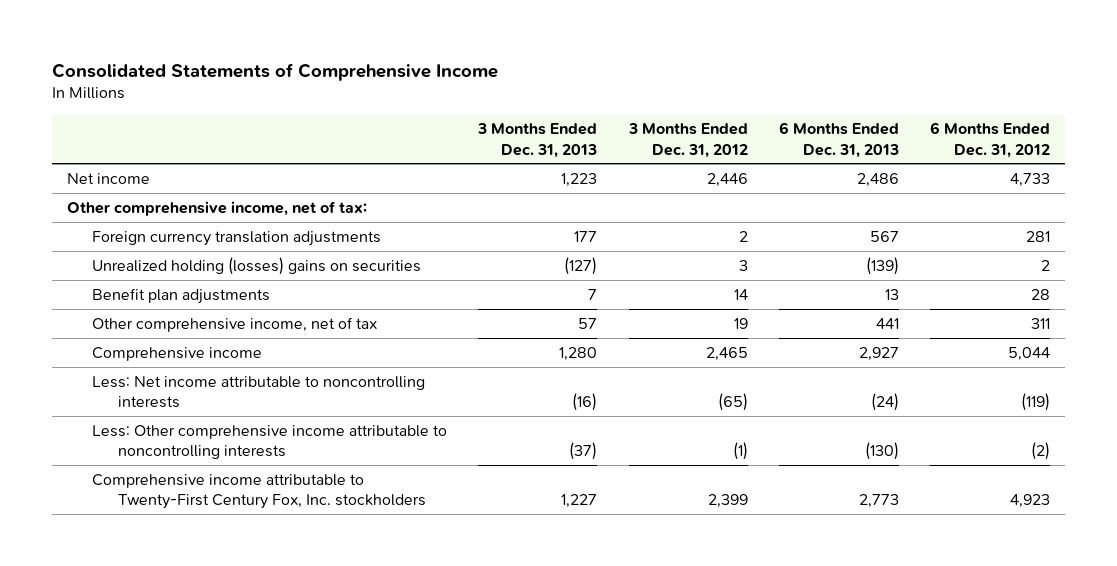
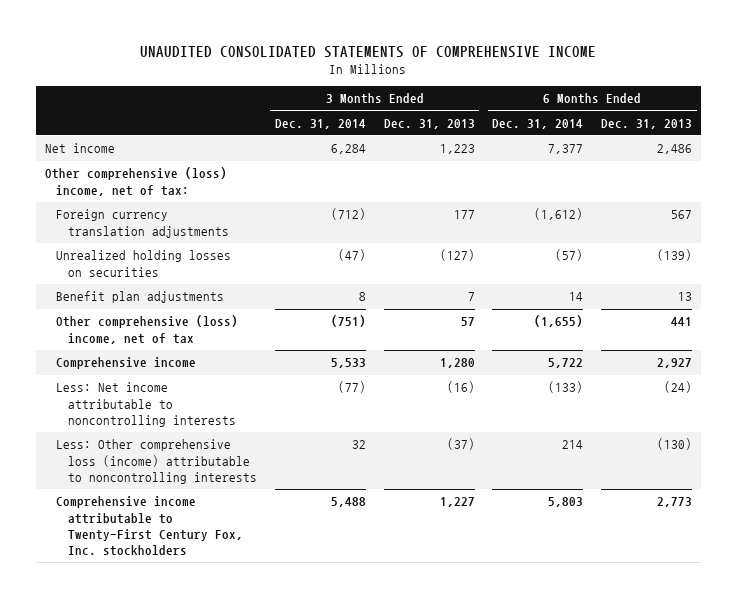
[51,62,498,81] Consolidated Statements of Comprehensive Income -> [140,45,597,58] UNAUDITED CONSOLIDATED STATEMENTS OF COMPREHENSIVE INCOME
[627,123,748,158] 3 Months Ended Dec. 31, 2012 -> none
[929,122,1050,158] 6 Months Ended Dec. 31, 2012 -> none
none -> [274,118,366,129] Dec. 31, 2014
none -> [492,118,584,129] Dec. 31, 2014
[67,200,368,216] Other comprehensive income, net of tax: -> [44,167,227,196] Other comprehensive (loss) income, net of tax:
[92,256,422,275] Unrealized holding (losses) gains on securities -> [56,250,232,277] Unrealized holding losses on securities
[92,316,378,332] Other comprehensive income, net of tax -> [56,315,239,344] Other comprehensive (loss) income, net of tax
[92,424,448,459] Less: Other comprehensive income attributable to noncontrolling interests -> [56,439,258,484] Less: Other comprehensive loss (income) attributable to noncontrolling interests

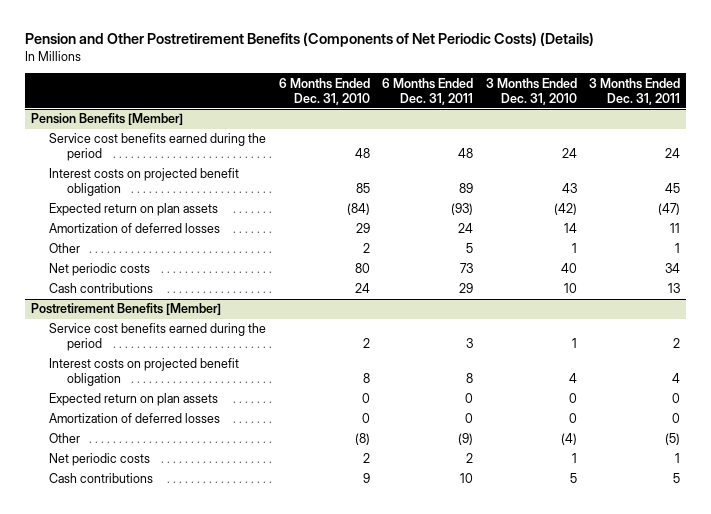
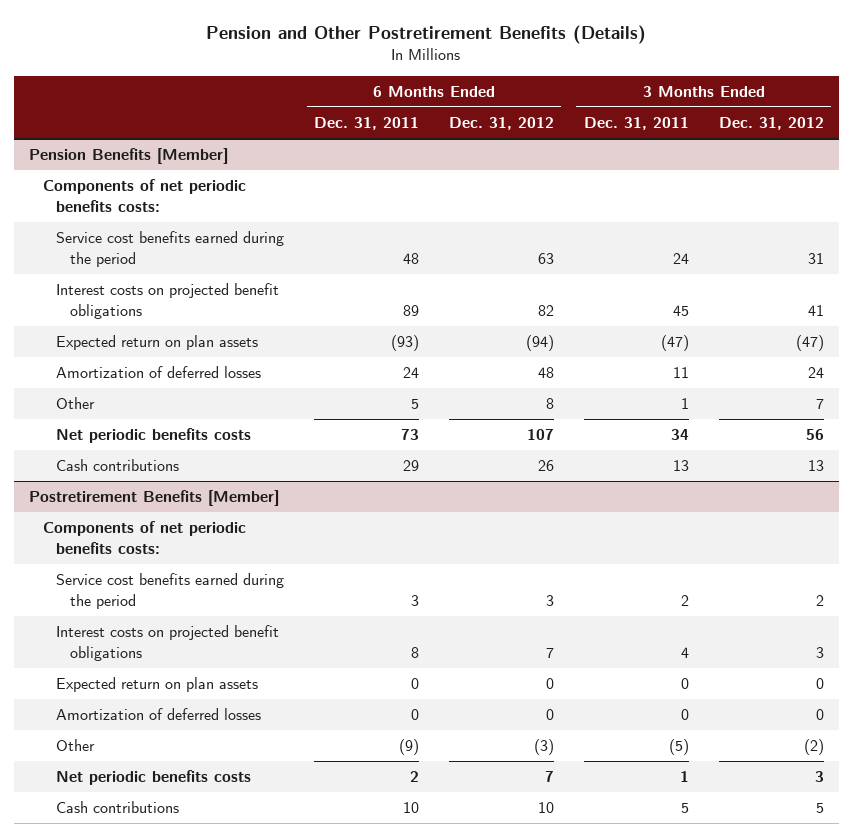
[24,32,594,48] Pension and Other Postretirement Benefits (Components of Net Periodic Costs) (Details) -> [206,24,647,44] Pension and Other Postretirement Benefits (Details)
[278,77,370,105] 6 Months Ended Dec. 31, 2010 -> none
[485,77,577,105] 3 Months Ended Dec. 31, 2010 -> none
none -> [449,117,555,131] Dec. 31, 2012
none -> [718,117,824,131] Dec. 31, 2012
none -> [42,179,246,212] Components of net periodic benefits costs:
[49,168,240,197] Interest costs on projected benefit obligation -> [56,283,280,319] Interest costs on projected benefit obligations
[49,263,151,277] Net periodic costs -> [56,428,252,444] Net periodic benefits costs
none -> [42,521,246,554] Components of net periodic benefits costs:
[49,358,240,387] Interest costs on projected benefit obligation -> [56,625,280,661] Interest costs on projected benefit obligations
[49,453,151,467] Net periodic costs -> [56,770,252,786] Net periodic benefits costs

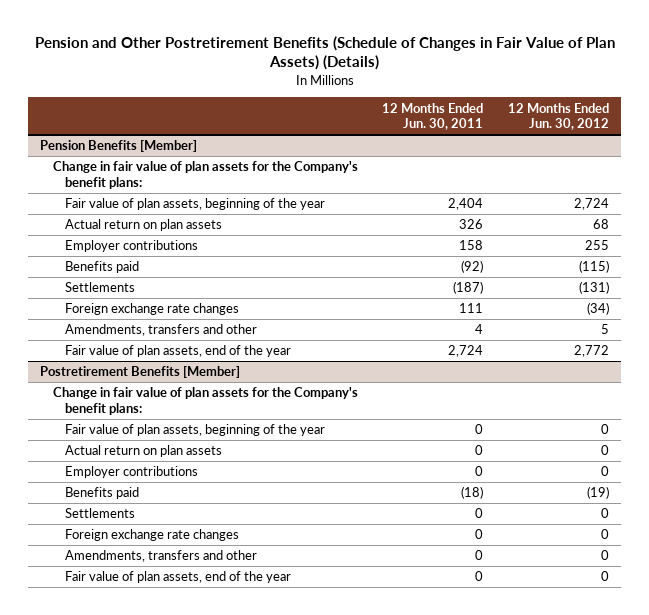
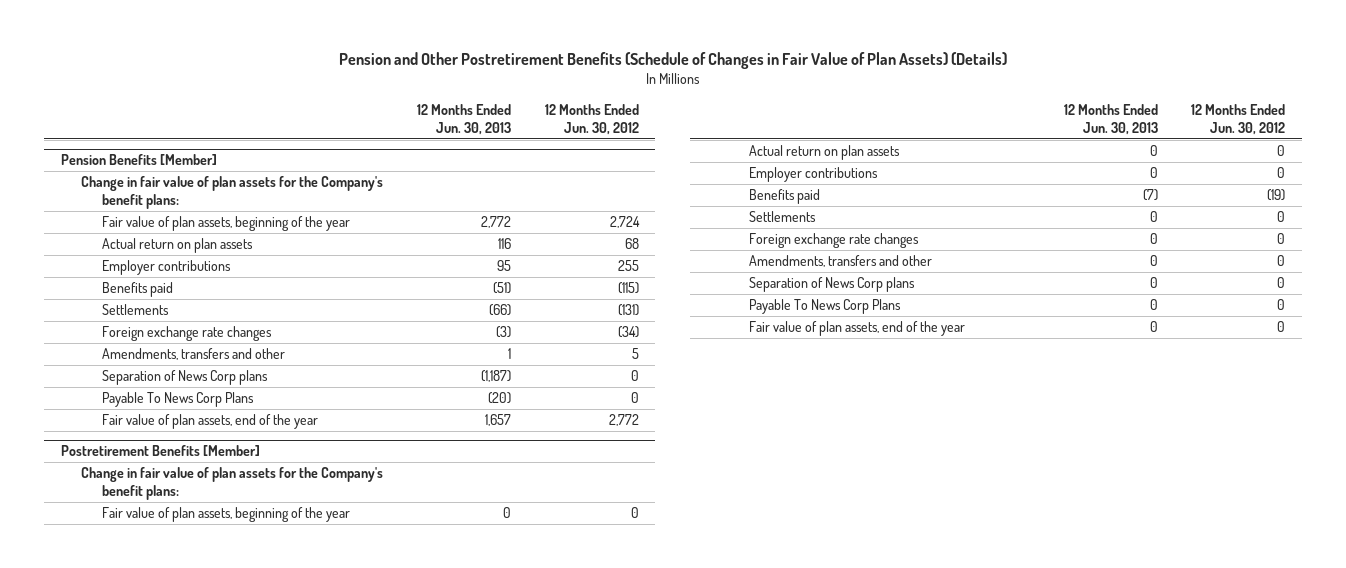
[382,102,484,131] 12 Months Ended Jun. 30, 2011 -> none
none -> [416,103,511,135] 12 Months Ended Jun. 30, 2013
none -> [102,370,269,386] Separation of News Corp plans
none -> [102,392,255,408] Payable To News Corp Plans
none -> [748,277,915,293] Separation of News Corp plans
none -> [748,299,901,315] Payable To News Corp Plans

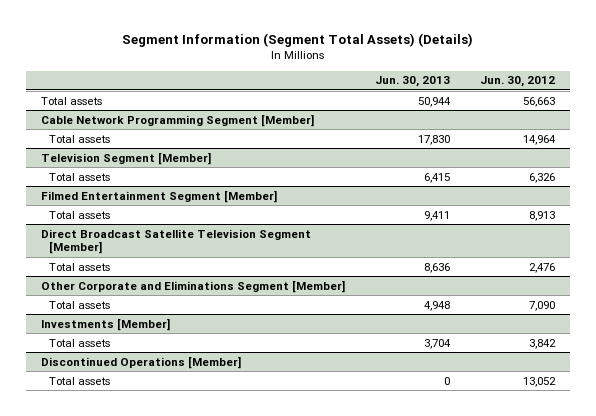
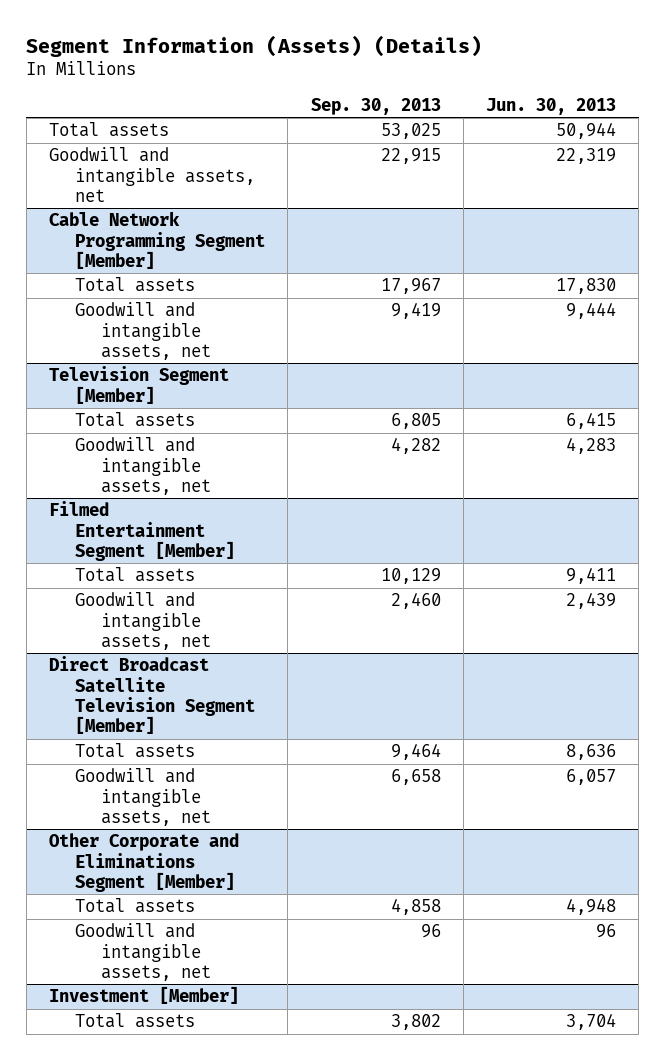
[121,32,473,47] Segment Information (Segment Total Assets) (Details) -> [26,34,483,57] Segment Information (Assets) (Details)
[479,76,555,88] Jun. 30, 2012 -> none
none -> [310,97,441,115] Sep. 30, 2013
none -> [49,147,256,202] Goodwill and intangible assets, net
none -> [75,302,212,360] Goodwill and intangible assets, net
none -> [75,437,212,495] Goodwill and intangible assets, net
none -> [75,592,212,650] Goodwill and intangible assets, net
none -> [75,768,212,826] Goodwill and intangible assets, net
none -> [75,923,212,981] Goodwill and intangible assets, net
[40,317,170,331] Investments [Member] -> [49,986,240,1005] Investment [Member]
[40,355,241,369] Discontinued Operations [Member] -> none
[49,376,111,385] Total assets -> none

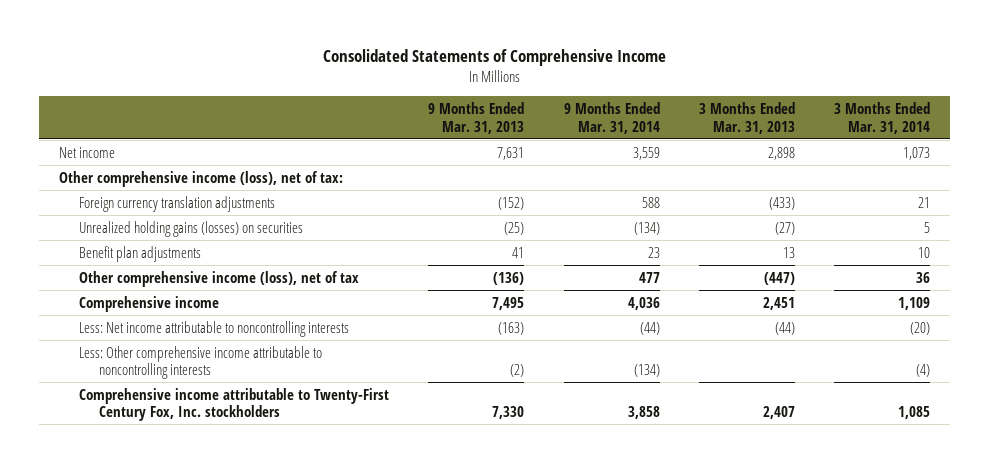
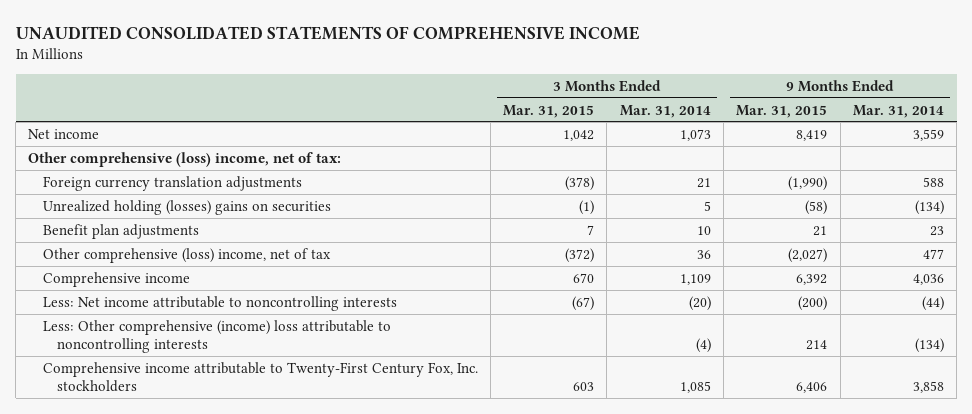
[322,48,666,66] Consolidated Statements of Comprehensive Income -> [15,25,640,40] UNAUDITED CONSOLIDATED STATEMENTS OF COMPREHENSIVE INCOME
[428,101,525,134] 9 Months Ended Mar. 31, 2013 -> none
[699,101,796,134] 3 Months Ended Mar. 31, 2013 -> none
none -> [503,104,595,118] Mar. 31, 2015
none -> [736,104,828,118] Mar. 31, 2015
[58,170,343,187] Other comprehensive income (loss), net of tax: -> [28,151,342,167] Other comprehensive (loss) income, net of tax:
[79,220,304,237] Unrealized holding gains (losses) on securities -> [42,199,331,215] Unrealized holding (losses) gains on securities
[79,270,360,287] Other comprehensive income (loss), net of tax -> [42,247,331,263] Other comprehensive (loss) income, net of tax
[79,345,323,380] Less: Other comprehensive income attributable to noncontrolling interests -> [42,319,391,354] Less: Other comprehensive (income) loss attributable to noncontrolling interests

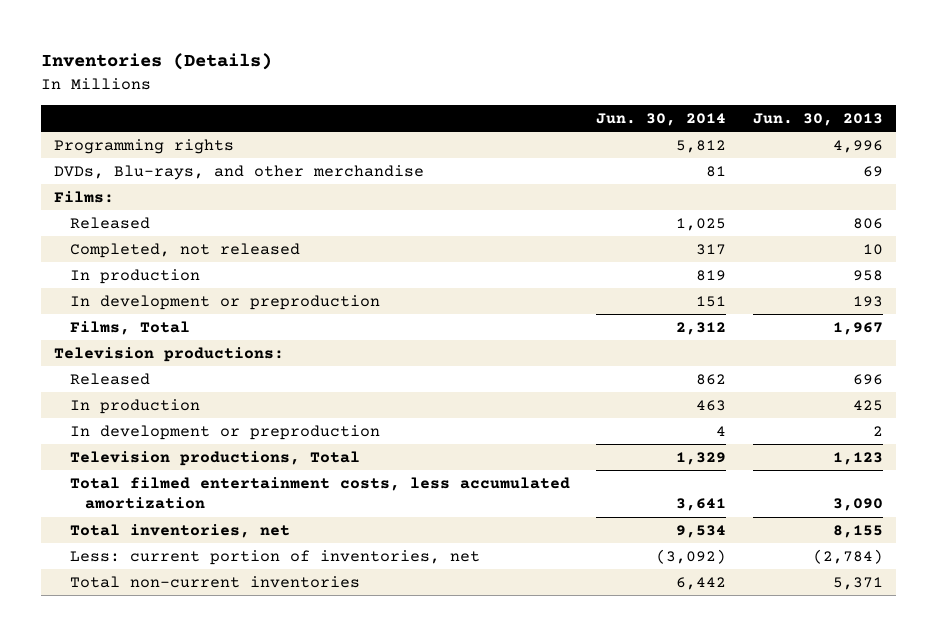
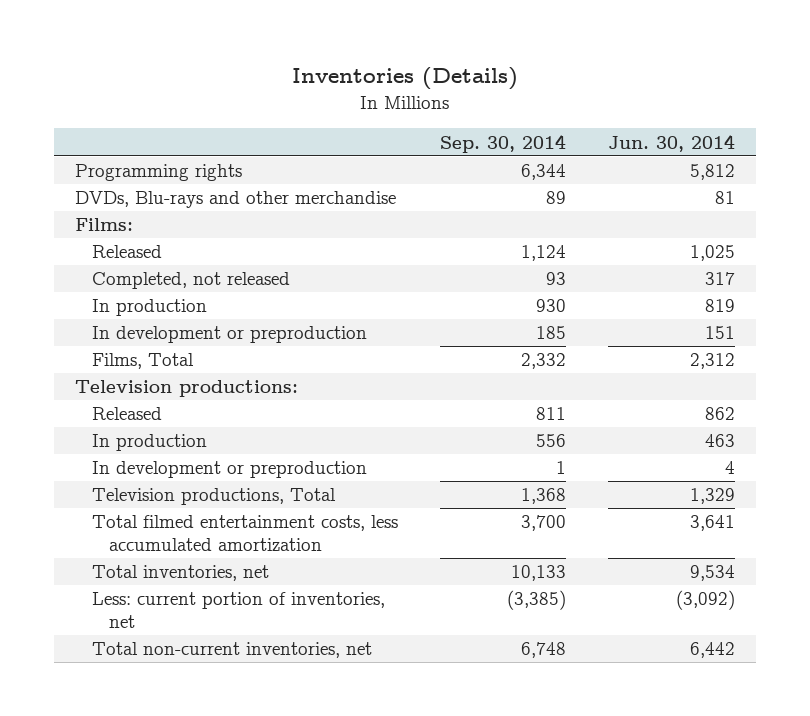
[752,112,883,126] Jun. 30, 2013 -> none
none -> [440,133,567,153] Sep. 30, 2014
[54,164,425,180] DVDs, Blu-rays, and other merchandise -> [74,191,396,209] DVDs, Blu-rays and other merchandise
[69,575,360,588] Total non-current inventories -> [92,642,373,659] Total non-current inventories, net

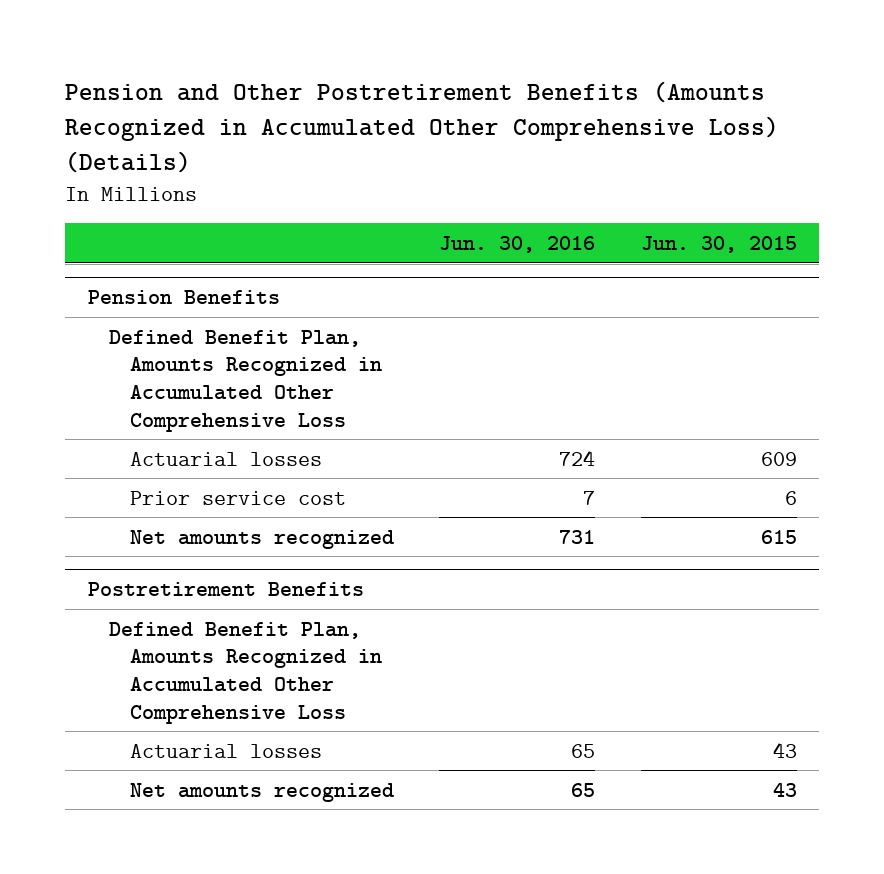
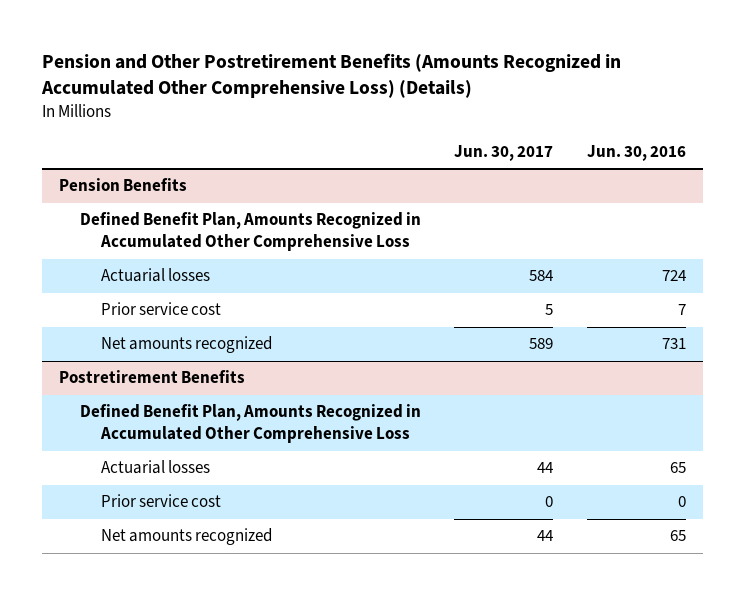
[640,236,797,254] Jun. 30, 2015 -> none
none -> [454,144,554,161] Jun. 30, 2017
none -> [100,494,221,508] Prior service cost

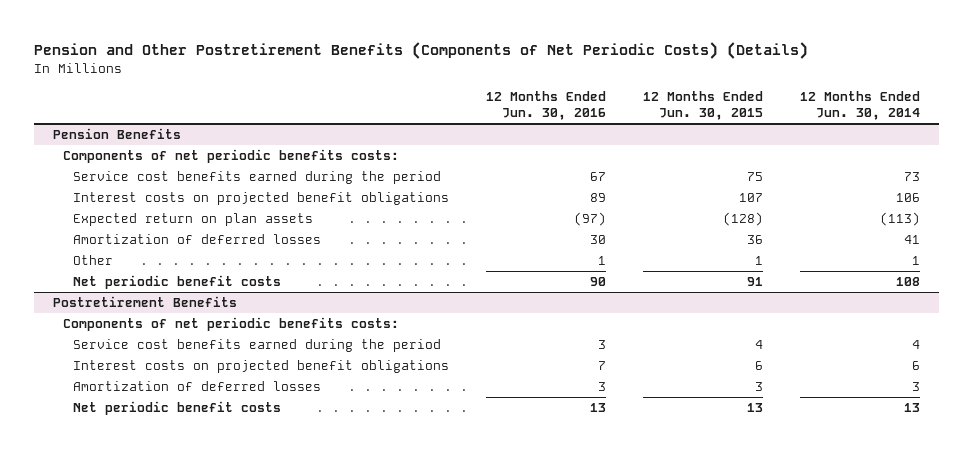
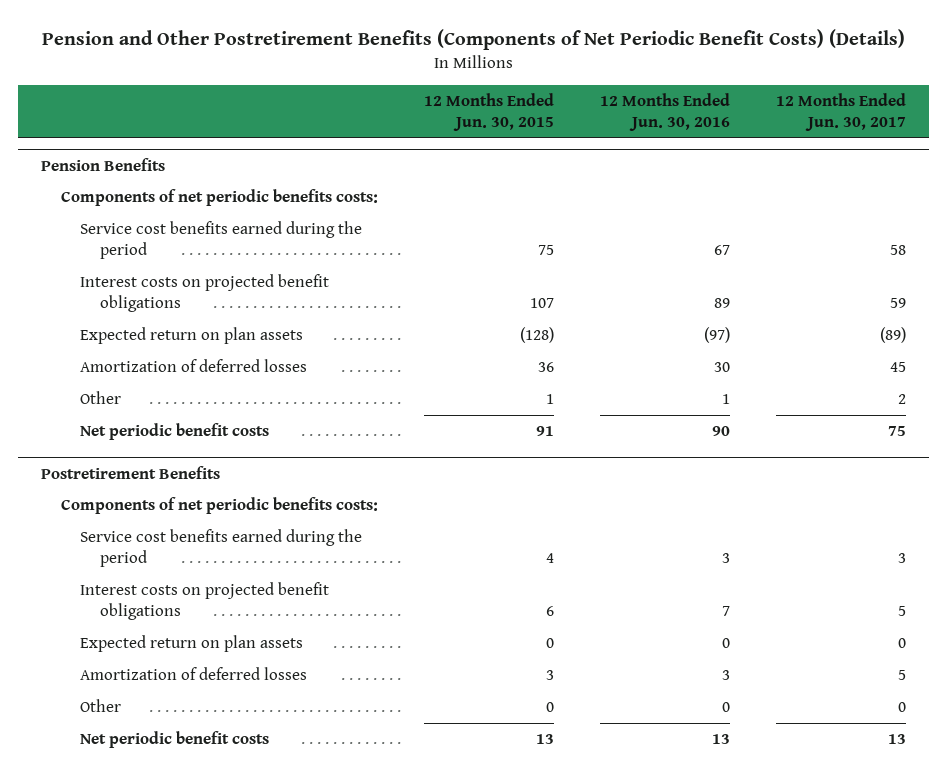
[34,41,809,59] Pension and Other Postretirement Benefits (Components of Net Periodic Costs) (Details) -> [41,28,905,50] Pension and Other Postretirement Benefits (Components of Net Periodic Benefit Costs) (Details)
[800,91,921,121] 12 Months Ended Jun. 30, 2014 -> none
none -> [776,93,907,131] 12 Months Ended Jun. 30, 2017
none -> [80,635,304,653] Expected return on plan assets
none -> [80,699,122,713] Other

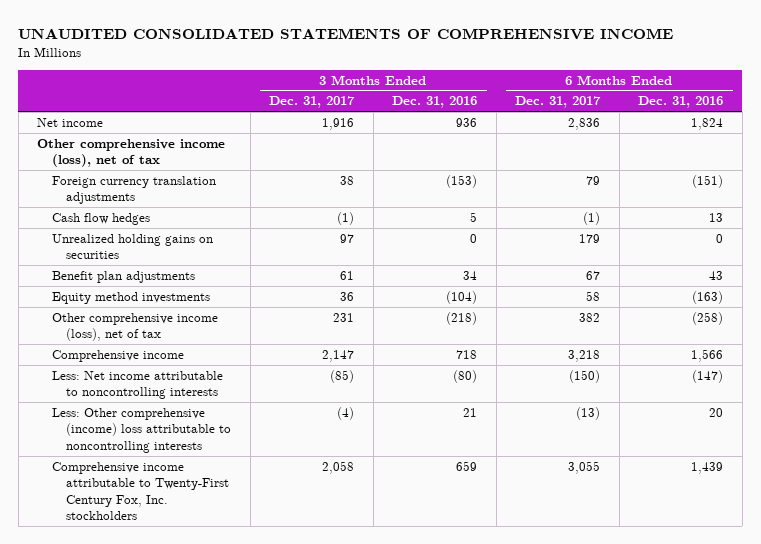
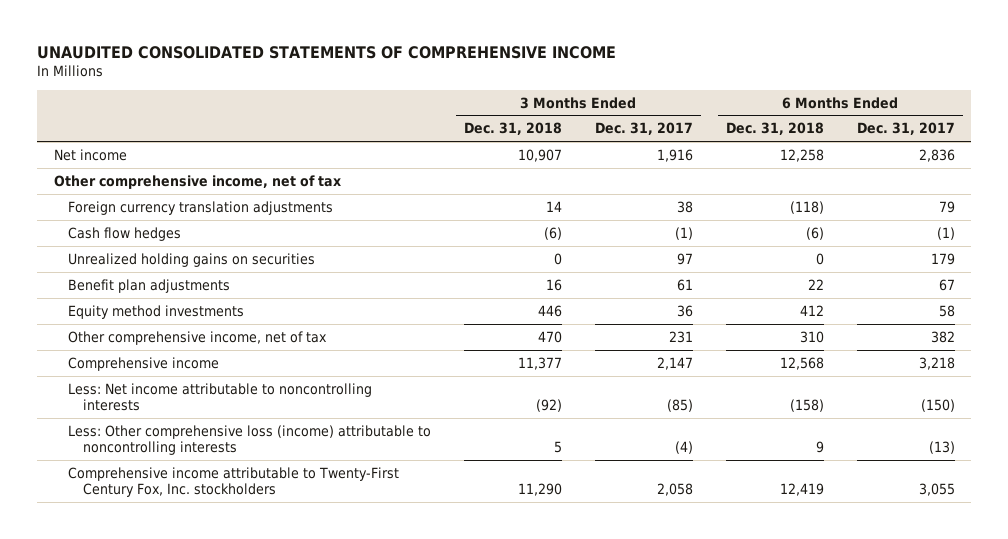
[392,96,478,109] Dec. 31, 2016 -> none
[638,96,724,109] Dec. 31, 2016 -> none
none -> [464,122,563,136] Dec. 31, 2018
none -> [725,122,824,136] Dec. 31, 2018
[37,138,226,168] Other comprehensive income (loss), net of tax -> [53,174,341,189] Other comprehensive income, net of tax
[51,312,218,342] Other comprehensive income (loss), net of tax -> [68,330,328,345] Other comprehensive income, net of tax
[51,407,232,453] Less: Other comprehensive (income) loss attributable to noncontrolling interests -> [68,424,432,455] Less: Other comprehensive loss (income) attributable to noncontrolling interests

